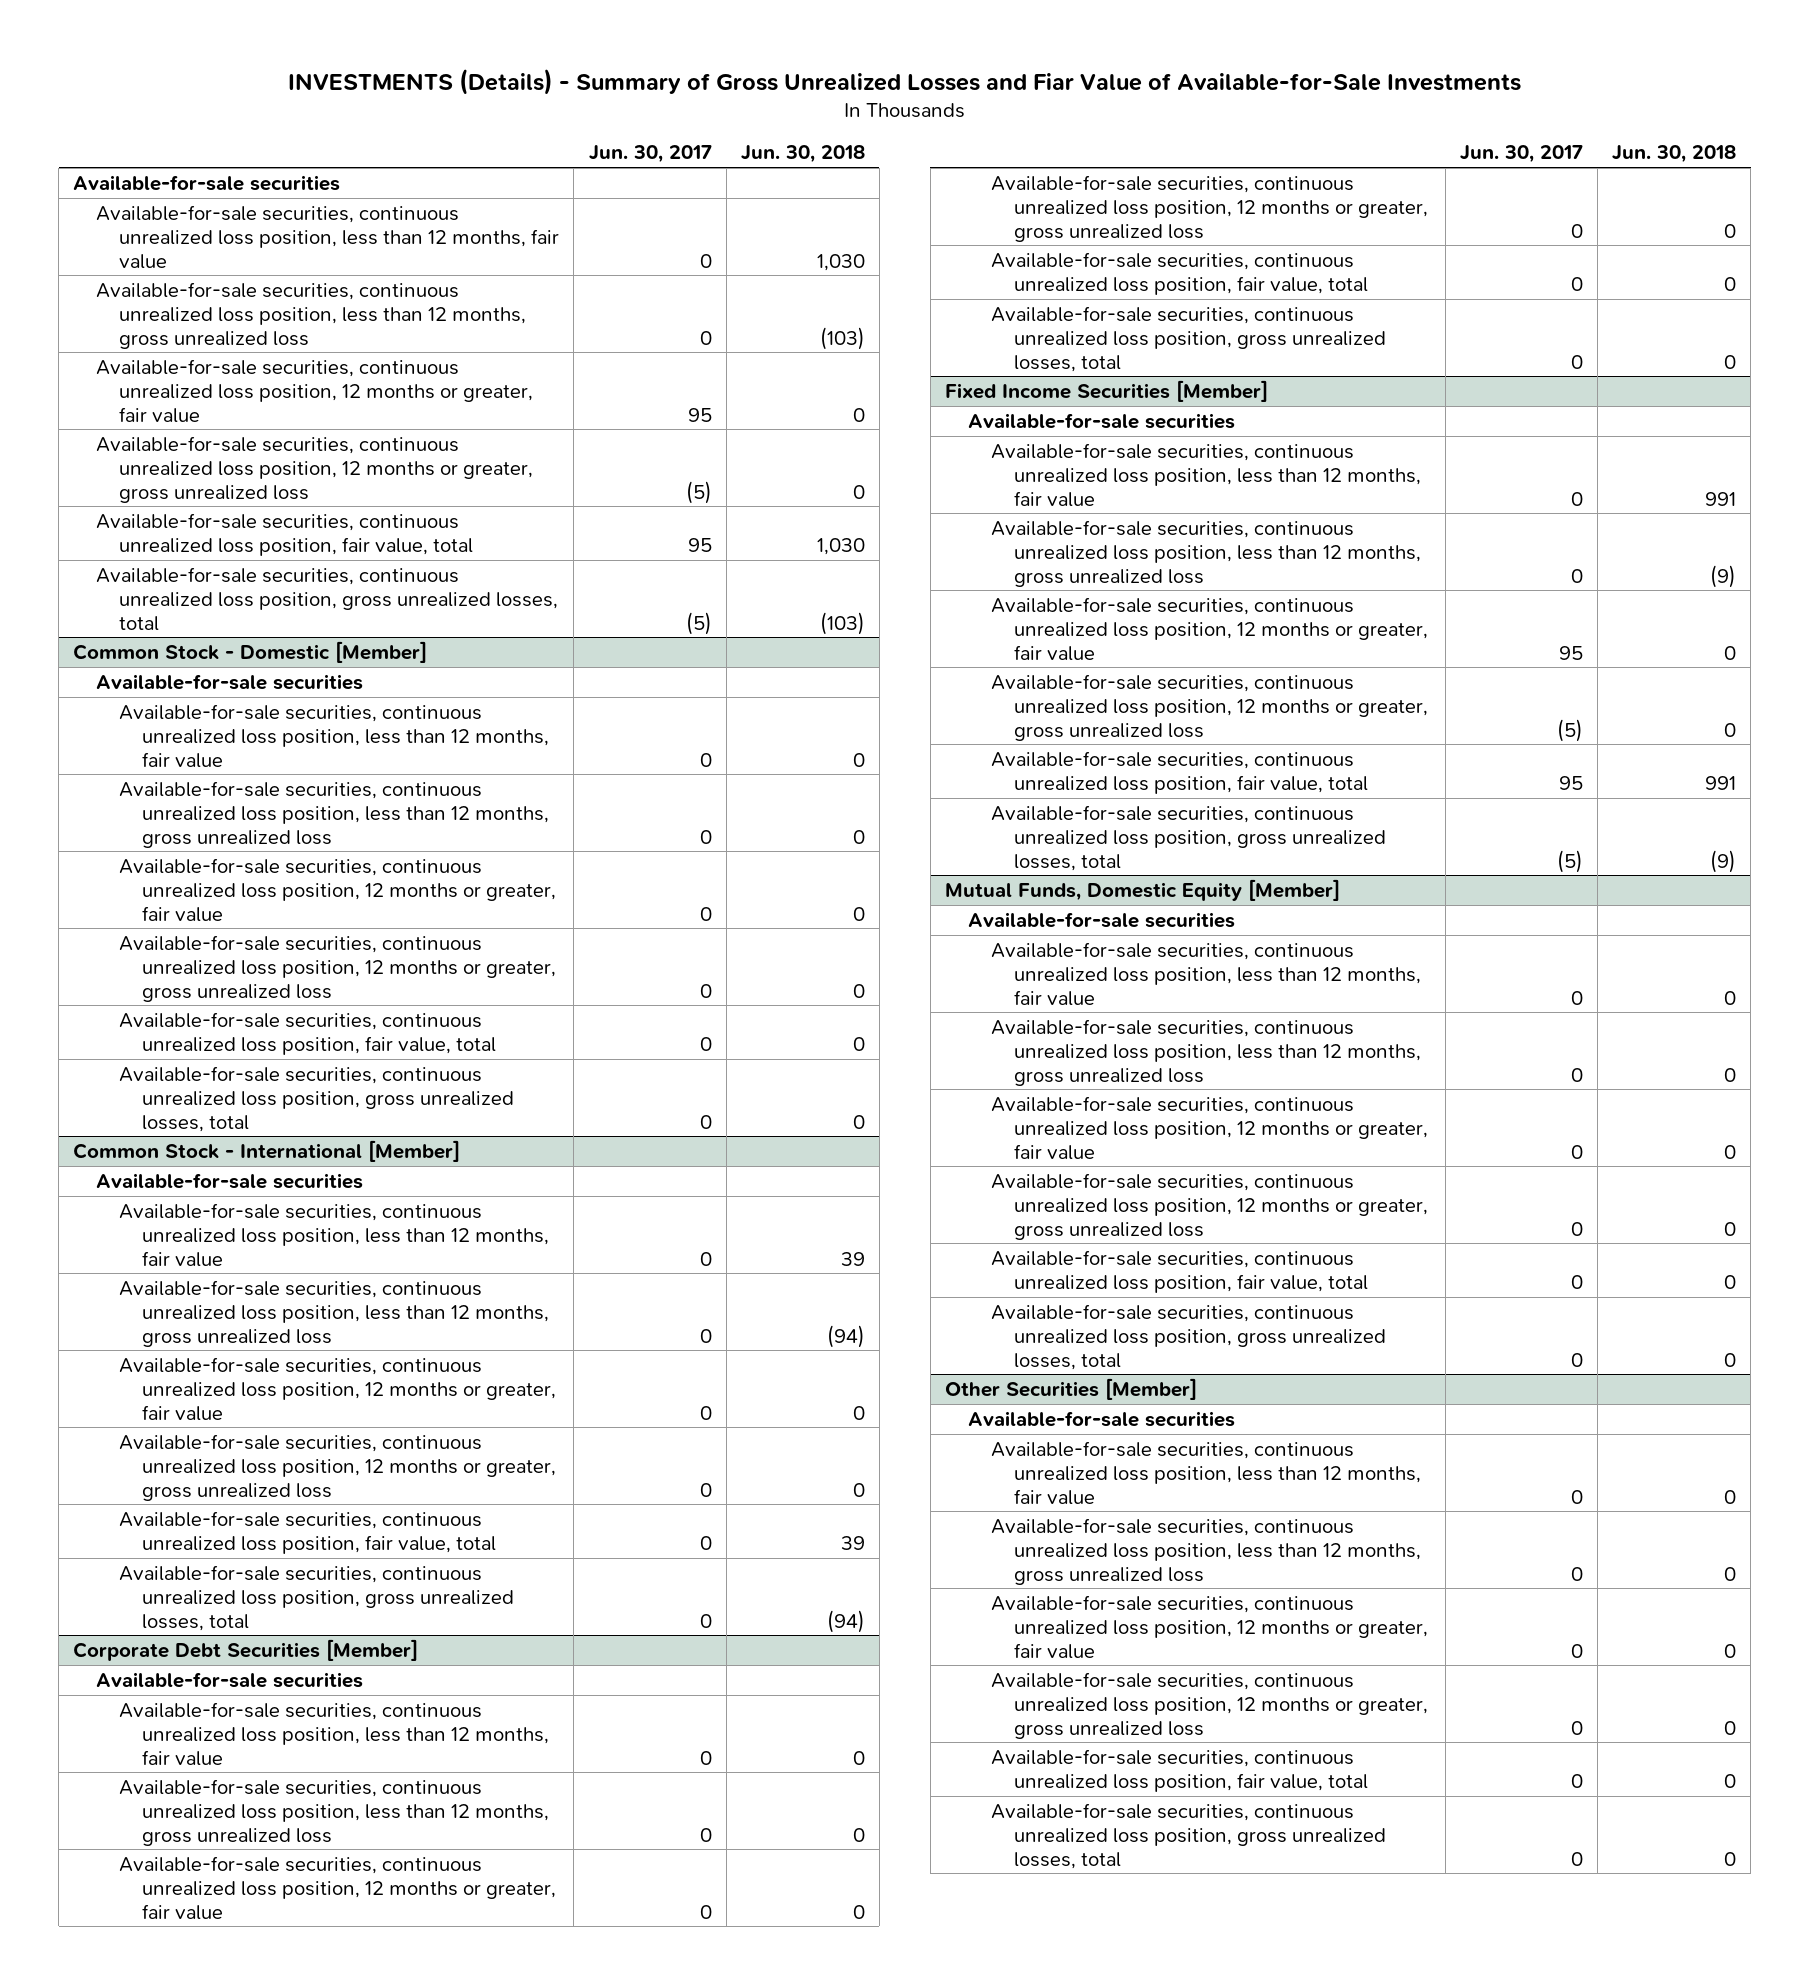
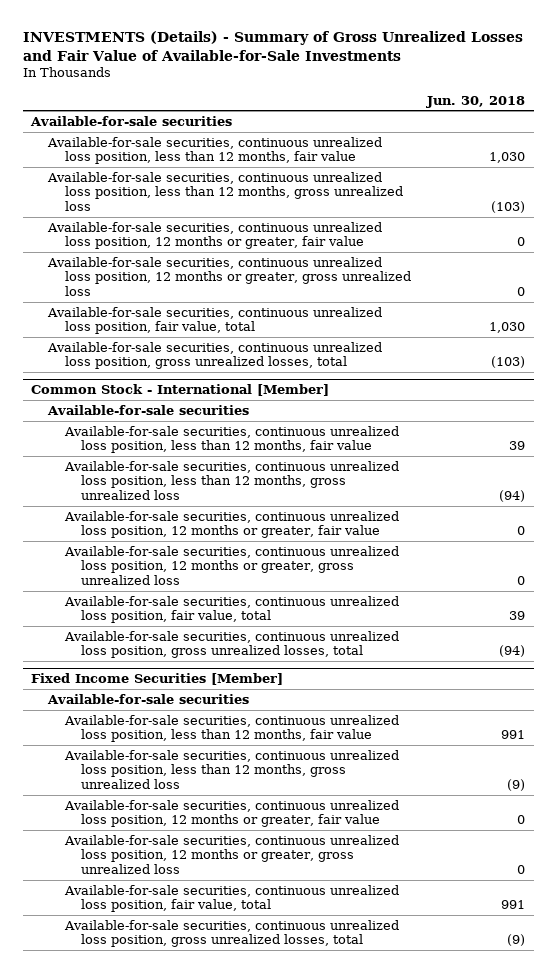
[287,68,1521,95] INVESTMENTS (Details) - Summary of Gross Unrealized Losses and Fiar Value of Available-for-Sale Investments -> [22,30,523,61] INVESTMENTS (Details) - Summary of Gross Unrealized Losses and Fair Value of Available-for-Sale Investments
[588,145,712,164] Jun. 30, 2017 -> none
[73,640,428,663] Common Stock - Domestic [Member] -> none
[96,673,364,690] Available-for-sale securities -> none
[119,703,550,768] Available-for-sale securities, continuous unrealized loss position, less than 12 months, fair value -> none
[119,780,550,848] Available-for-sale securities, continuous unrealized loss position, less than 12 months, gross unrealized loss -> none
[119,857,557,922] Available-for-sale securities, continuous unrealized loss position, 12 months or greater, fair value -> none
[119,934,557,1002] Available-for-sale securities, continuous unrealized loss position, 12 months or greater, gross unrealized loss -> none
[119,1011,497,1055] Available-for-sale securities, continuous unrealized loss position, fair value, total -> none
[119,1065,515,1132] Available-for-sale securities, continuous unrealized loss position, gross unrealized losses, total -> none
[73,1638,419,1661] Corporate Debt Securities [Member] -> none
[96,1671,364,1688] Available-for-sale securities -> none
[119,1701,550,1766] Available-for-sale securities, continuous unrealized loss position, less than 12 months, fair value -> none
[119,1778,550,1846] Available-for-sale securities, continuous unrealized loss position, less than 12 months, gross unrealized loss -> none
[119,1855,557,1920] Available-for-sale securities, continuous unrealized loss position, 12 months or greater, fair value -> none
[990,174,1428,242] Available-for-sale securities, continuous unrealized loss position, 12 months or greater, gross unrealized loss -> none
[990,251,1368,295] Available-for-sale securities, continuous unrealized loss position, fair value, total -> none
[990,305,1386,372] Available-for-sale securities, continuous unrealized loss position, gross unrealized losses, total -> none
[944,878,1340,901] Mutual Funds, Domestic Equity [Member] -> none
[967,911,1235,928] Available-for-sale securities -> none
[990,941,1421,1006] Available-for-sale securities, continuous unrealized loss position, less than 12 months, fair value -> none
[990,1018,1421,1086] Available-for-sale securities, continuous unrealized loss position, less than 12 months, gross unrealized loss -> none
[990,1095,1428,1160] Available-for-sale securities, continuous unrealized loss position, 12 months or greater, fair value -> none
[990,1172,1428,1240] Available-for-sale securities, continuous unrealized loss position, 12 months or greater, gross unrealized loss -> none
[990,1249,1368,1293] Available-for-sale securities, continuous unrealized loss position, fair value, total -> none
[990,1303,1386,1370] Available-for-sale securities, continuous unrealized loss position, gross unrealized losses, total -> none
[944,1377,1197,1400] Other Securities [Member] -> none
[967,1410,1235,1427] Available-for-sale securities -> none
[990,1440,1421,1505] Available-for-sale securities, continuous unrealized loss position, less than 12 months, fair value -> none
[990,1517,1421,1585] Available-for-sale securities, continuous unrealized loss position, less than 12 months, gross unrealized loss -> none
[990,1594,1428,1659] Available-for-sale securities, continuous unrealized loss position, 12 months or greater, fair value -> none
[990,1671,1428,1739] Available-for-sale securities, continuous unrealized loss position, 12 months or greater, gross unrealized loss -> none
[990,1748,1368,1792] Available-for-sale securities, continuous unrealized loss position, fair value, total -> none
[990,1802,1386,1869] Available-for-sale securities, continuous unrealized loss position, gross unrealized losses, total -> none

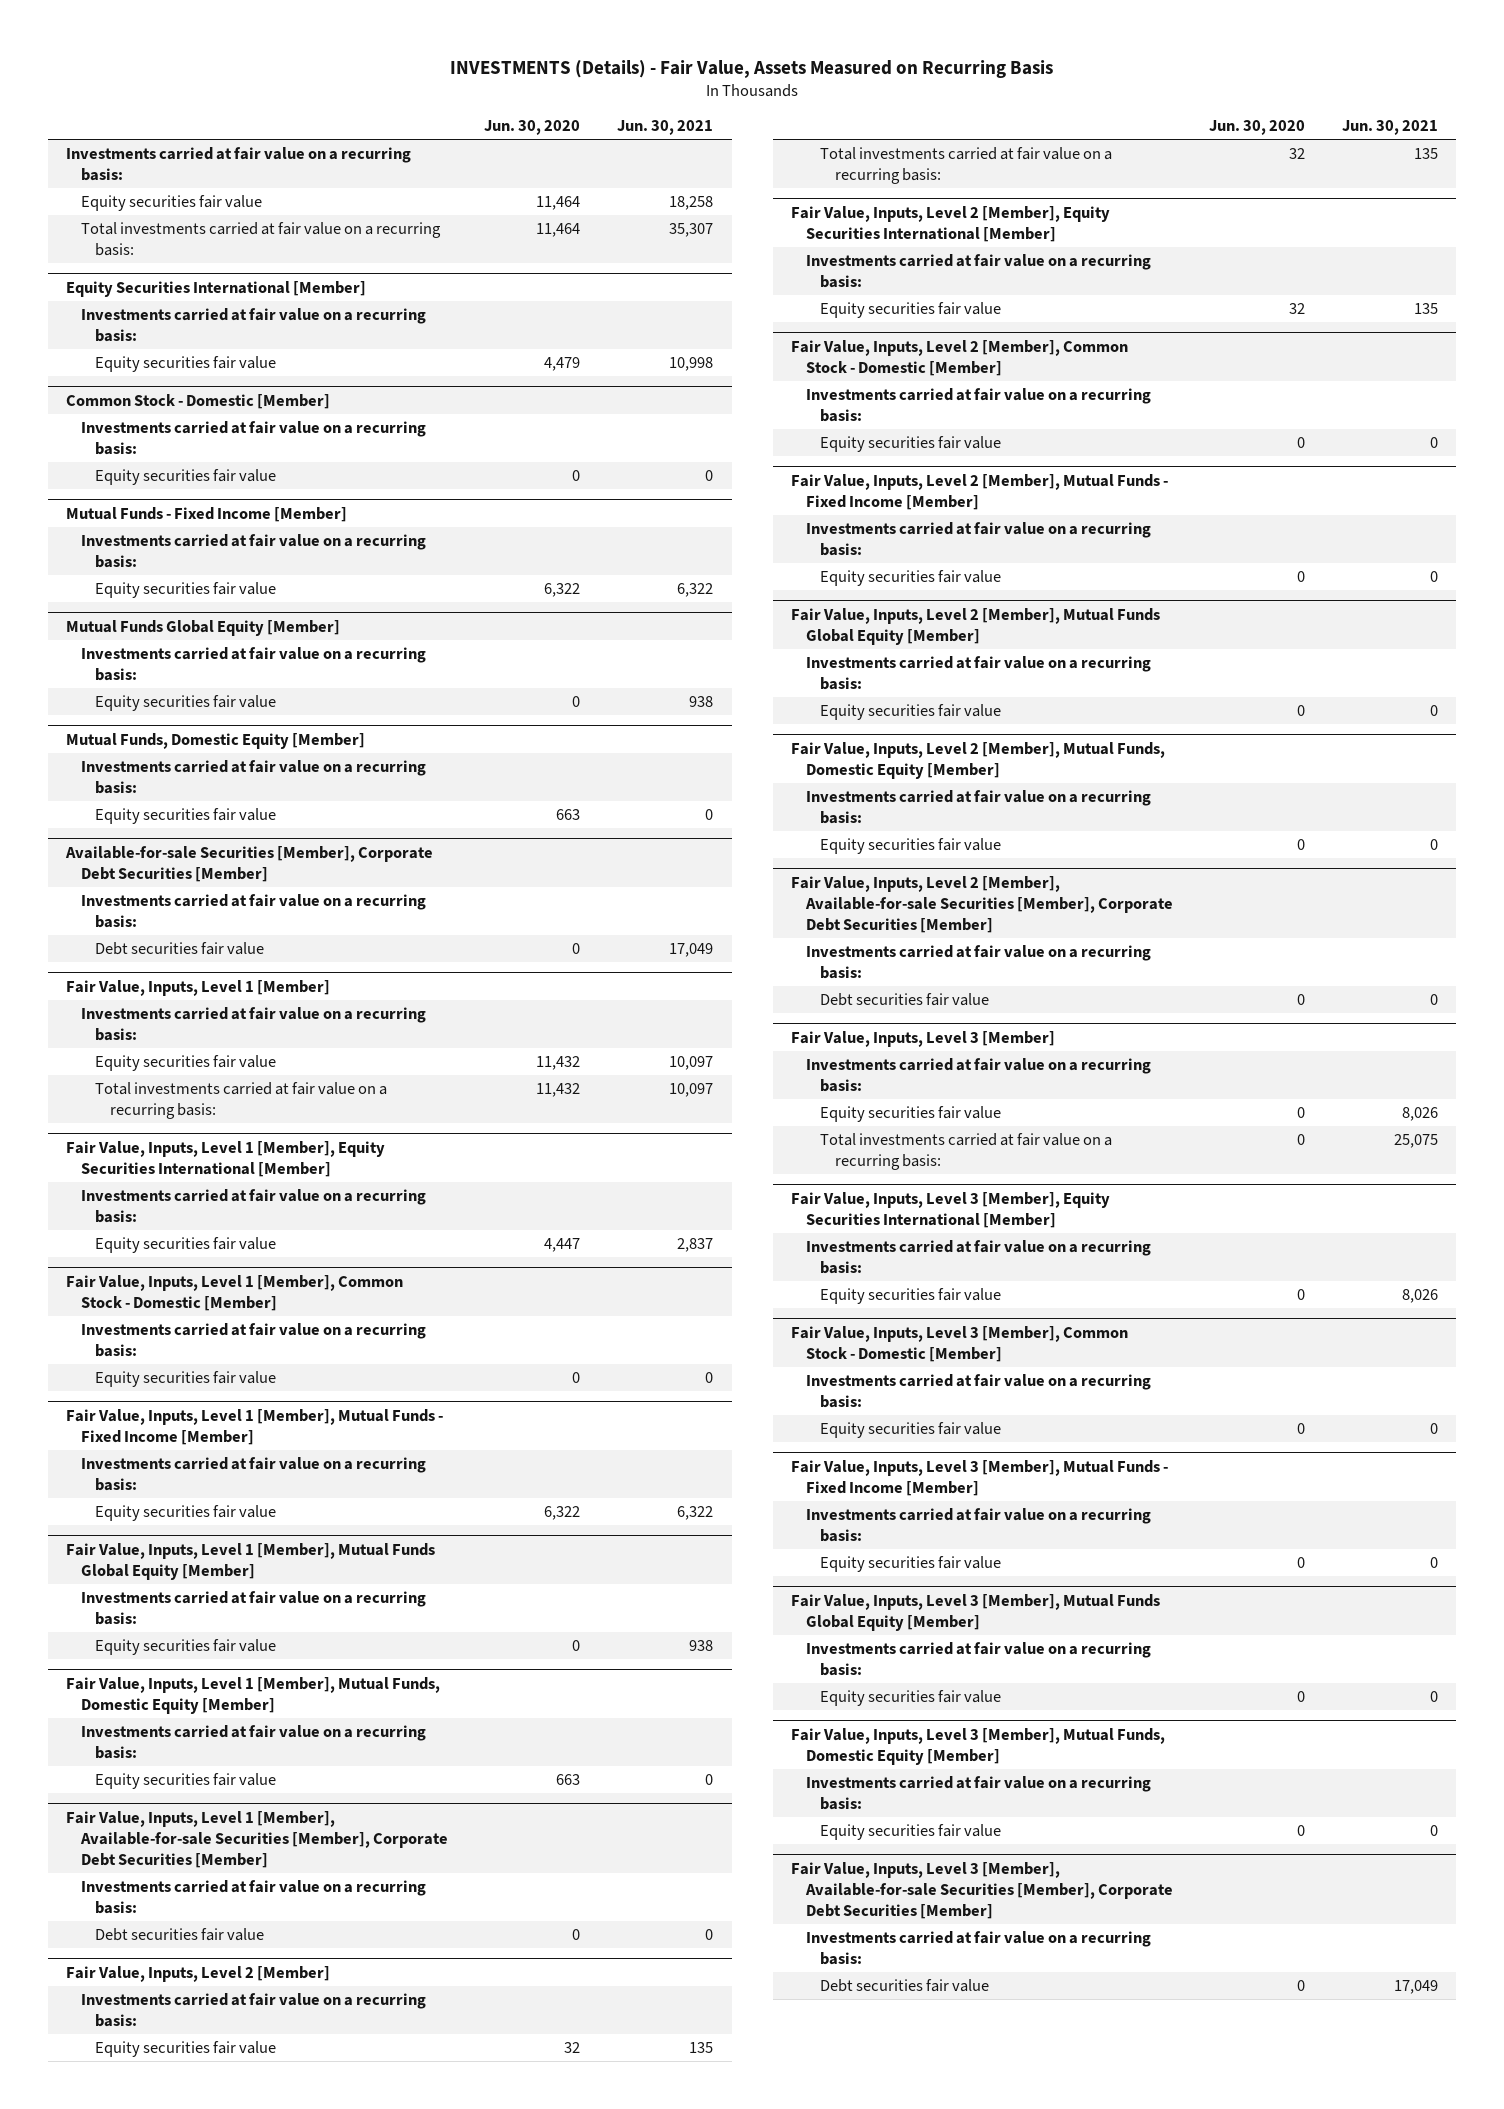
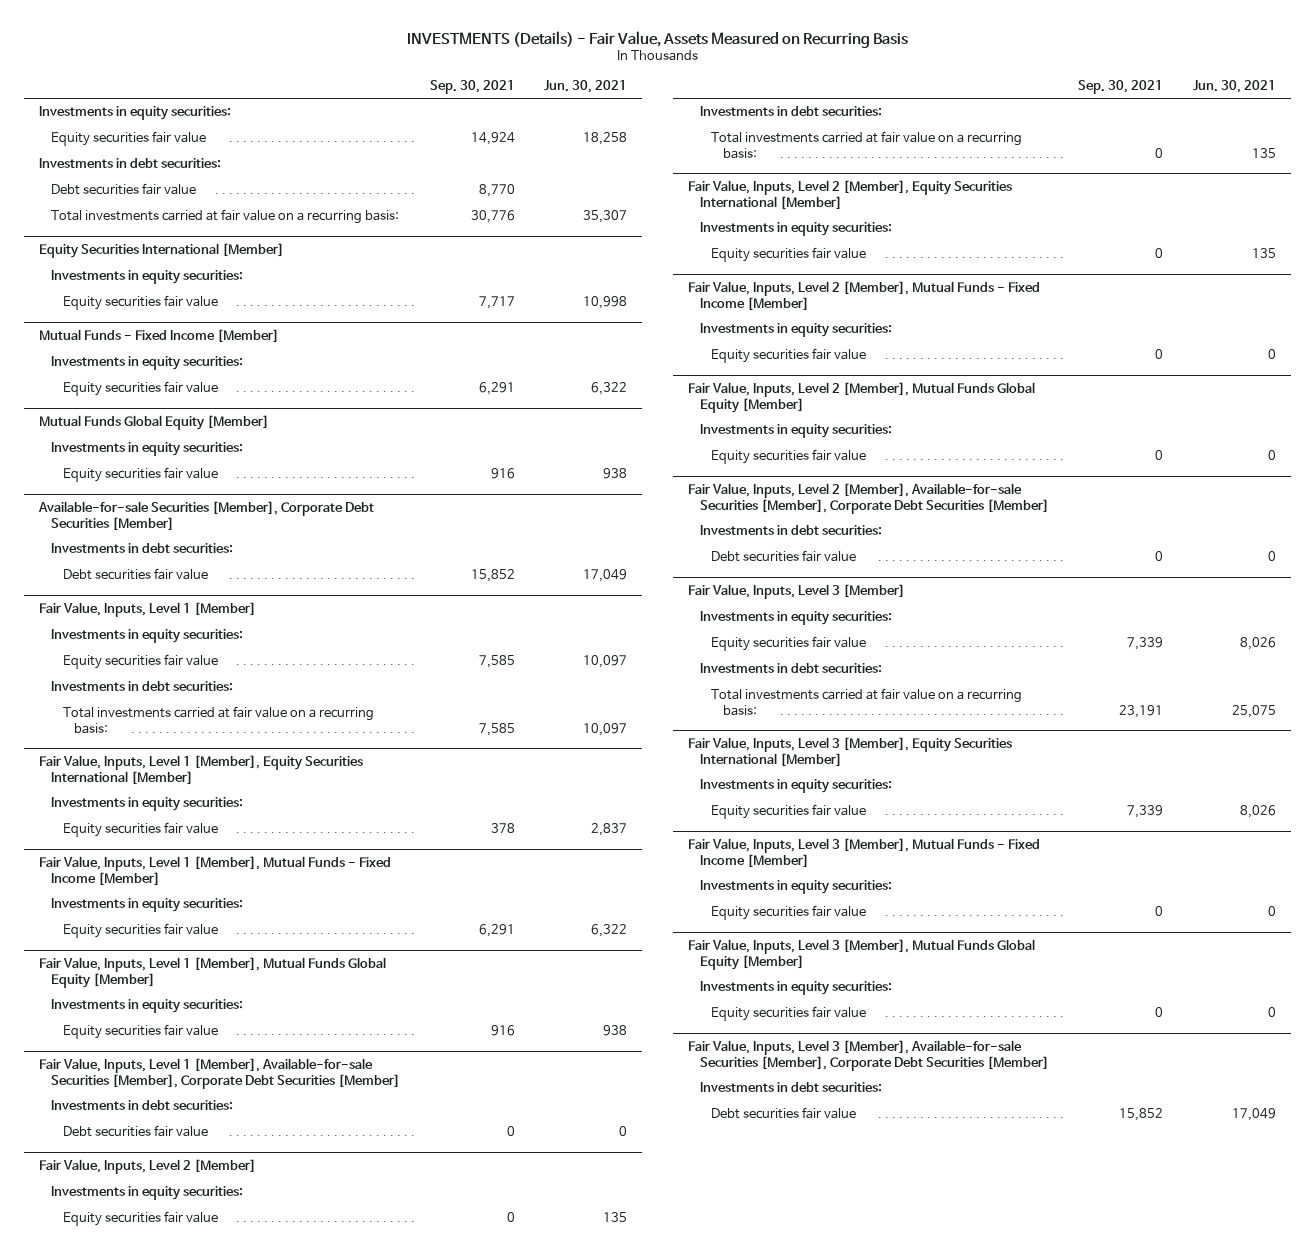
[484,120,581,136] Jun. 30, 2020 -> none
none -> [429,80,515,95] Sep. 30, 2021
[66,146,412,182] Investments carried at fair value on a recurring basis: -> none
none -> [39,106,232,121] Investments in equity securities:
none -> [39,158,222,169] Investments in debt securities:
none -> [50,183,196,196] Debt securities fair value
[80,307,426,343] Investments carried at fair value on a recurring basis: -> none
none -> [50,270,243,285] Investments in equity securities:
[66,393,331,409] Common Stock - Domestic [Member] -> none
[80,420,426,456] Investments carried at fair value on a recurring basis: -> none
[95,468,277,485] Equity securities fair value -> none
[80,533,426,569] Investments carried at fair value on a recurring basis: -> none
none -> [50,356,243,371] Investments in equity securities:
[80,646,426,682] Investments carried at fair value on a recurring basis: -> none
none -> [50,442,243,457] Investments in equity securities:
[66,732,366,749] Mutual Funds, Domestic Equity [Member] -> none
[80,759,426,795] Investments carried at fair value on a recurring basis: -> none
[95,807,277,824] Equity securities fair value -> none
[80,893,426,929] Investments carried at fair value on a recurring basis: -> none
none -> [50,543,233,554] Investments in debt securities:
[80,1006,426,1042] Investments carried at fair value on a recurring basis: -> none
none -> [50,629,243,644] Investments in equity securities:
none -> [50,681,233,692] Investments in debt securities:
[80,1188,426,1224] Investments carried at fair value on a recurring basis: -> none
none -> [50,797,243,812] Investments in equity securities:
[66,1274,404,1312] Fair Value, Inputs, Level 1 [Member], Common Stock - Domestic [Member] -> none
[80,1322,426,1358] Investments carried at fair value on a recurring basis: -> none
[95,1370,277,1387] Equity securities fair value -> none
[80,1456,426,1492] Investments carried at fair value on a recurring basis: -> none
none -> [50,898,243,913] Investments in equity securities:
[80,1590,426,1626] Investments carried at fair value on a recurring basis: -> none
none -> [50,999,243,1014] Investments in equity securities:
[66,1676,441,1715] Fair Value, Inputs, Level 1 [Member], Mutual Funds, Domestic Equity [Member] -> none
[80,1724,426,1760] Investments carried at fair value on a recurring basis: -> none
[95,1772,277,1789] Equity securities fair value -> none
[80,1879,426,1915] Investments carried at fair value on a recurring basis: -> none
none -> [50,1100,233,1111] Investments in debt securities:
[80,1992,426,2028] Investments carried at fair value on a recurring basis: -> none
none -> [50,1186,243,1201] Investments in equity securities:
none -> [699,106,882,117] Investments in debt securities:
[805,253,1151,289] Investments carried at fair value on a recurring basis: -> none
none -> [699,222,892,237] Investments in equity securities:
[791,339,1129,377] Fair Value, Inputs, Level 2 [Member], Common Stock - Domestic [Member] -> none
[805,387,1151,423] Investments carried at fair value on a recurring basis: -> none
[820,435,1002,452] Equity securities fair value -> none
[805,521,1151,557] Investments carried at fair value on a recurring basis: -> none
none -> [699,323,892,338] Investments in equity securities:
[805,655,1151,691] Investments carried at fair value on a recurring basis: -> none
[820,703,1002,720] Equity securities fair value -> none
[791,741,1166,780] Fair Value, Inputs, Level 2 [Member], Mutual Funds, Domestic Equity [Member] -> none
[805,789,1151,825] Investments carried at fair value on a recurring basis: -> none
none -> [699,424,892,439] Investments in equity securities:
[805,944,1151,980] Investments carried at fair value on a recurring basis: -> none
none -> [699,525,882,536] Investments in debt securities:
[805,1057,1151,1093] Investments carried at fair value on a recurring basis: -> none
none -> [699,611,892,626] Investments in equity securities:
none -> [699,663,882,674] Investments in debt securities:
[805,1239,1151,1275] Investments carried at fair value on a recurring basis: -> none
none -> [699,779,892,794] Investments in equity securities:
[791,1325,1129,1363] Fair Value, Inputs, Level 3 [Member], Common Stock - Domestic [Member] -> none
[805,1373,1151,1409] Investments carried at fair value on a recurring basis: -> none
[820,1421,1002,1438] Equity securities fair value -> none
[805,1507,1151,1543] Investments carried at fair value on a recurring basis: -> none
none -> [699,880,892,895] Investments in equity securities:
[805,1641,1151,1677] Investments carried at fair value on a recurring basis: -> none
[820,1689,1002,1706] Equity securities fair value -> none
[791,1727,1166,1766] Fair Value, Inputs, Level 3 [Member], Mutual Funds, Domestic Equity [Member] -> none
[805,1775,1151,1811] Investments carried at fair value on a recurring basis: -> none
none -> [699,981,892,996] Investments in equity securities:
[805,1930,1151,1966] Investments carried at fair value on a recurring basis: -> none
none -> [699,1082,882,1093] Investments in debt securities:

